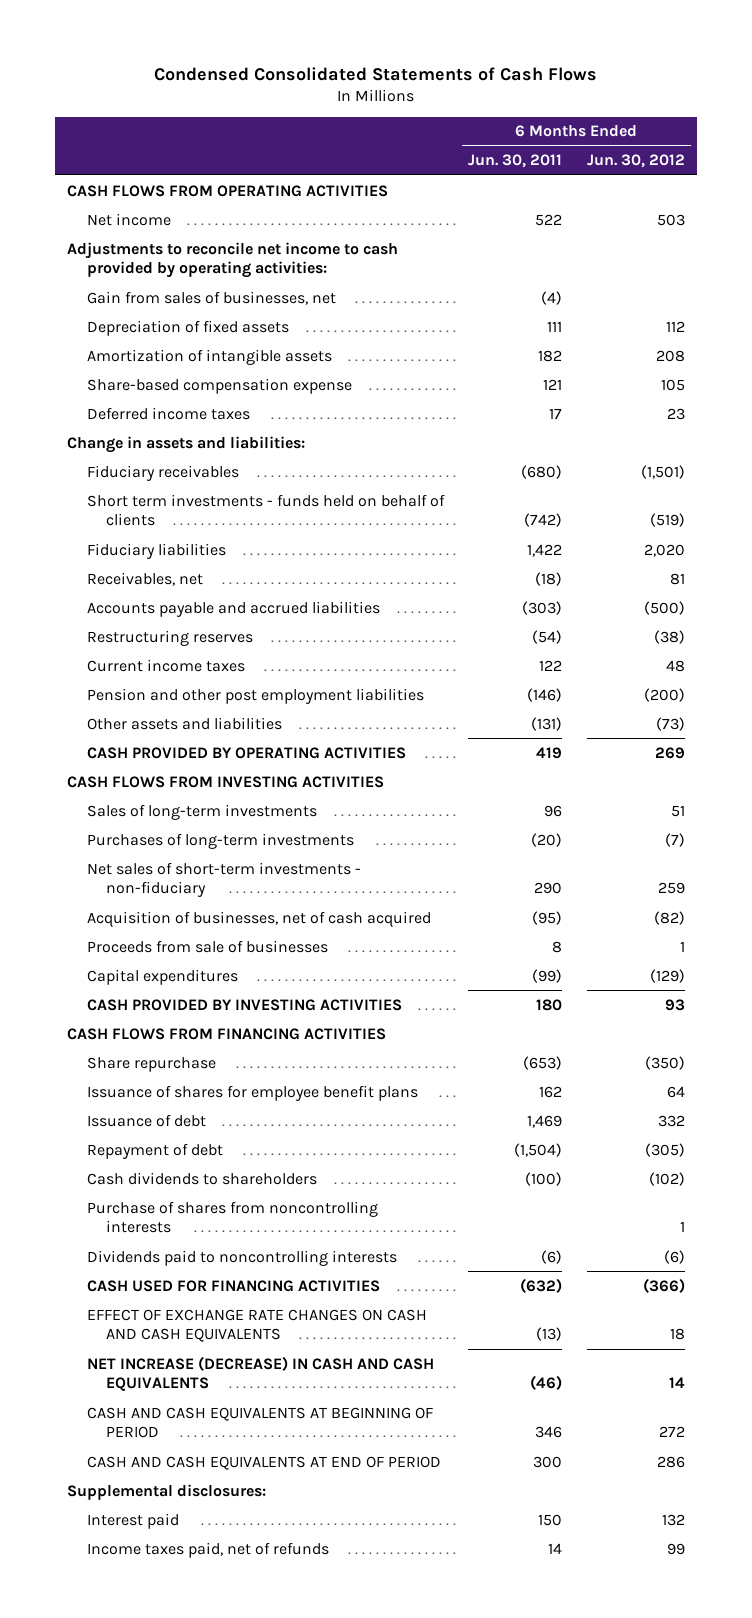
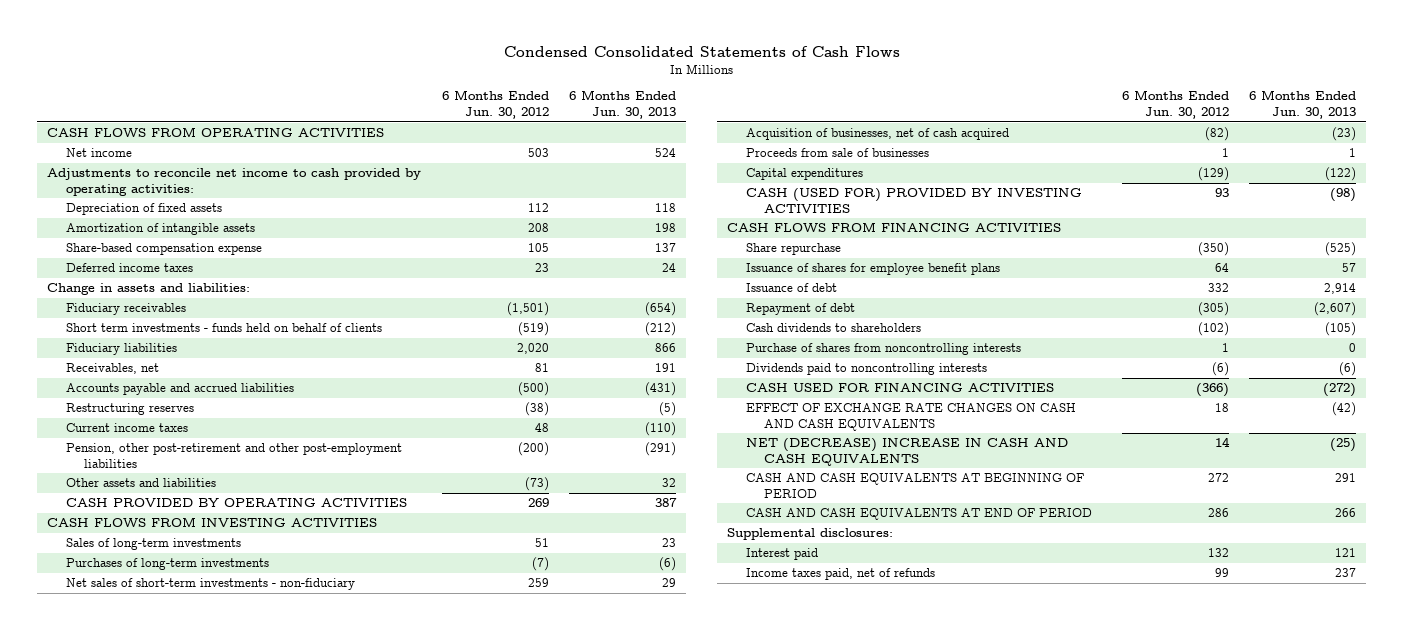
[468,154,563,169] Jun. 30, 2011 -> none
none -> [568,90,676,120] 6 Months Ended Jun. 30, 2013
[86,290,336,305] Gain from sales of businesses, net -> none
[86,687,424,704] Pension and other post employment liabilities -> [65,443,402,468] Pension, other post-retirement and other post-employment liabilities
[86,998,402,1011] CASH PROVIDED BY INVESTING ACTIVITIES -> [745,188,1082,213] CASH (USED FOR) PROVIDED BY INVESTING ACTIVITIES
[86,1355,434,1391] NET INCREASE (DECREASE) IN CASH AND CASH EQUIVALENTS -> [745,438,1068,466] NET (DECREASE) INCREASE IN CASH AND CASH EQUIVALENTS

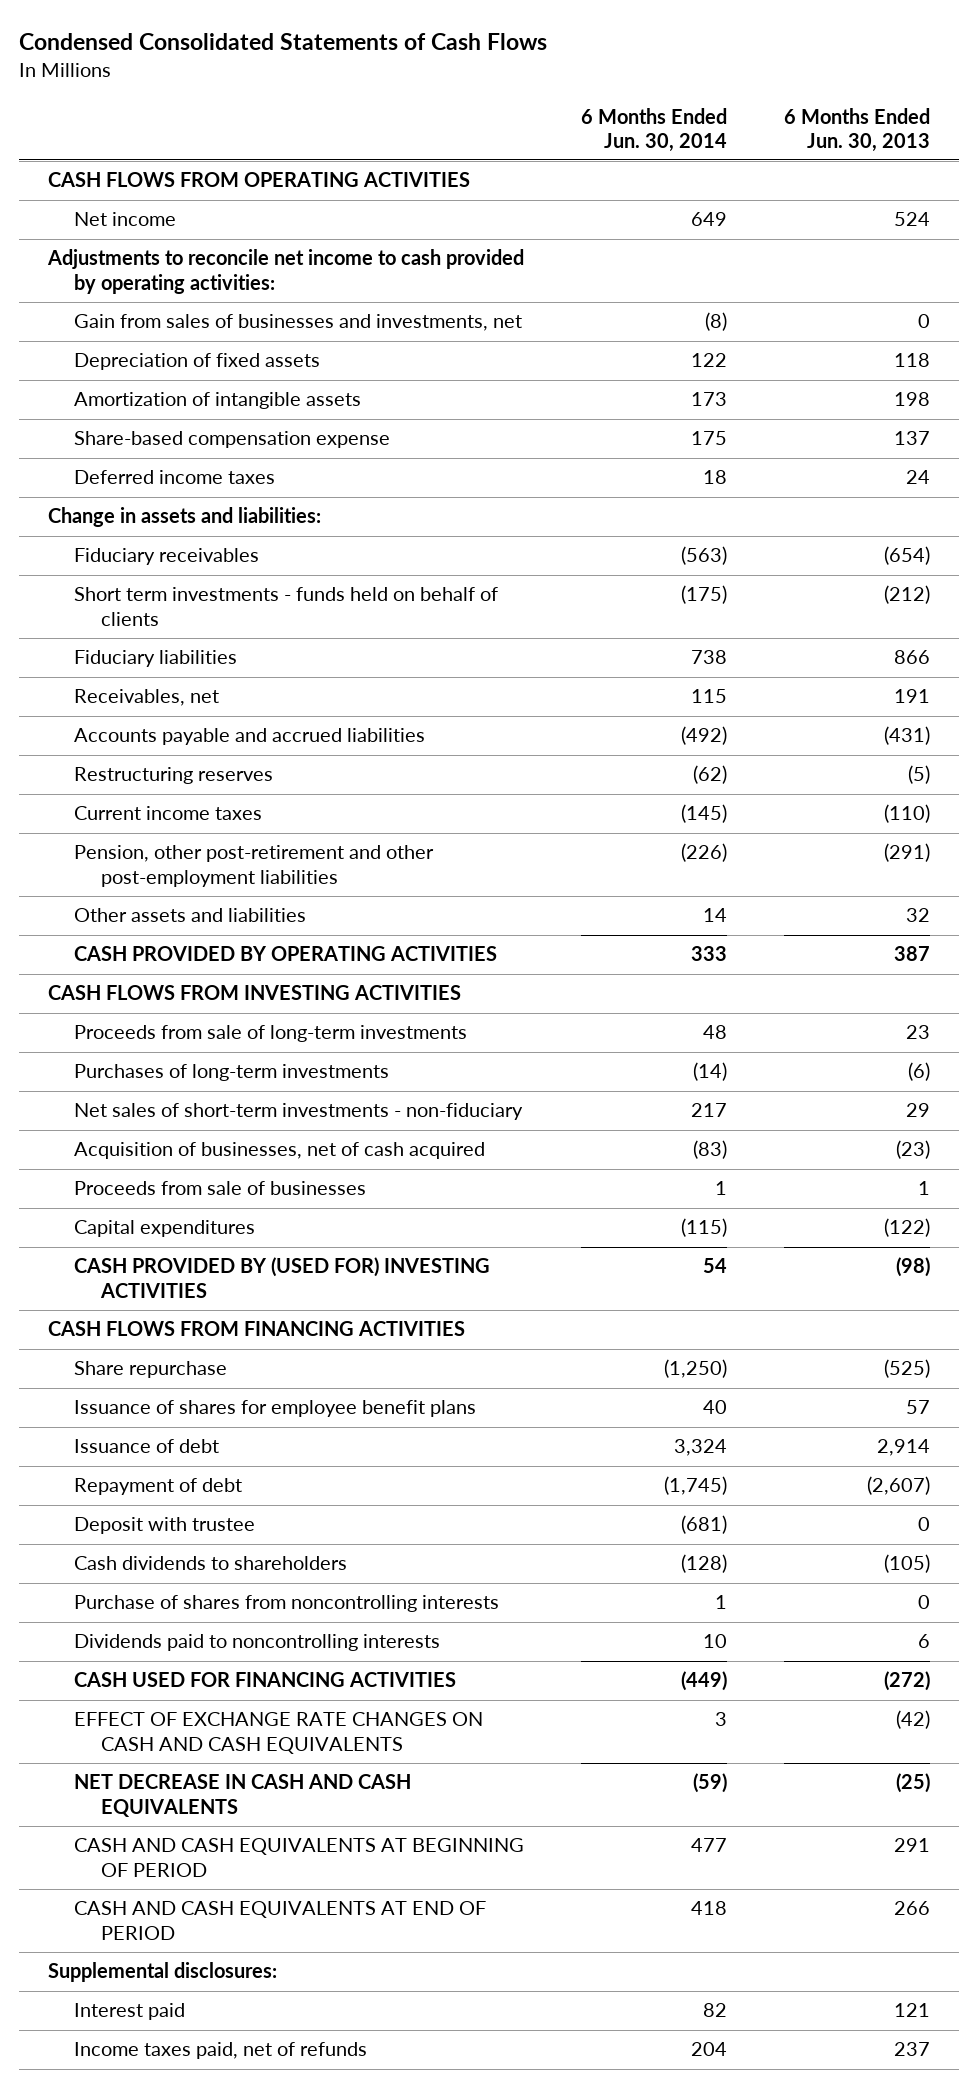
[441,90,549,120] 6 Months Ended Jun. 30, 2012 -> none
none -> [581,107,728,152] 6 Months Ended Jun. 30, 2014
none -> [74,314,523,332] Gain from sales of businesses and investments, net
[65,538,241,551] Sales of long-term investments -> [74,1025,468,1043] Proceeds from sale of long-term investments
[745,188,1082,213] CASH (USED FOR) PROVIDED BY INVESTING ACTIVITIES -> [74,1257,491,1298] CASH PROVIDED BY (USED FOR) INVESTING ACTIVITIES
none -> [74,1517,256,1535] Deposit with trustee
[1339,362,1357,377] (6) -> [918,1634,931,1649] 6
[745,438,1068,466] NET (DECREASE) INCREASE IN CASH AND CASH EQUIVALENTS -> [74,1774,412,1817] NET DECREASE IN CASH AND CASH EQUIVALENTS

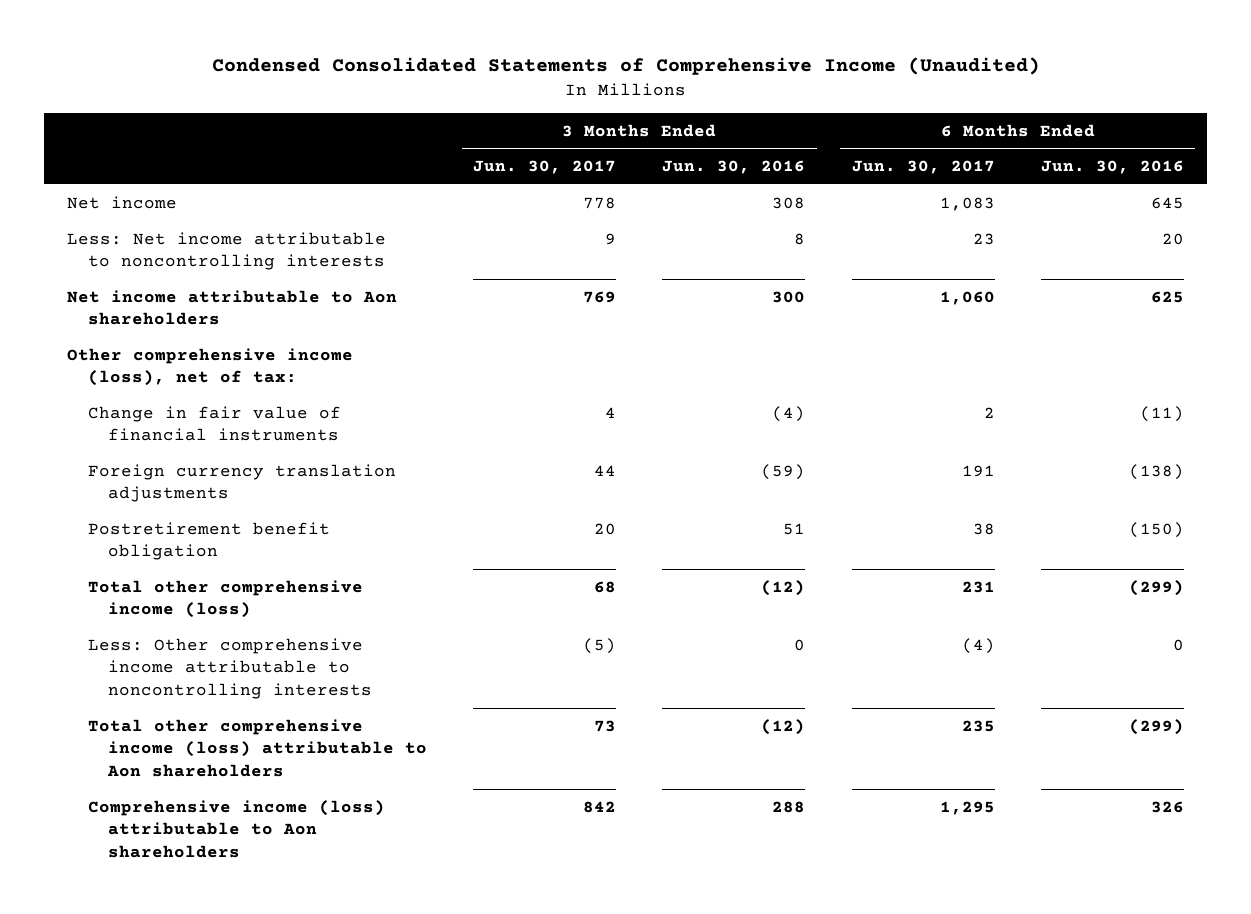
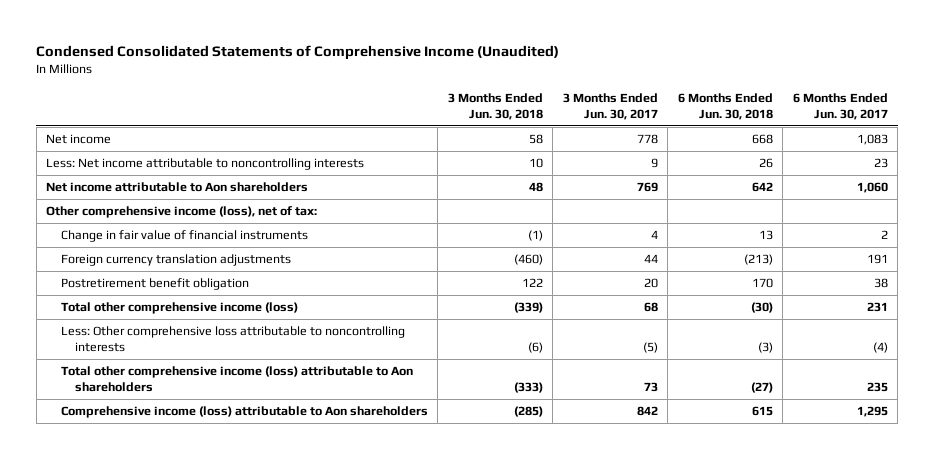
[662,160,806,175] Jun. 30, 2016 -> none
[1040,160,1184,175] Jun. 30, 2016 -> none
none -> [447,92,543,121] 3 Months Ended Jun. 30, 2018
none -> [677,92,773,121] 6 Months Ended Jun. 30, 2018
[87,637,373,699] Less: Other comprehensive income attributable to noncontrolling interests -> [60,325,405,353] Less: Other comprehensive loss attributable to noncontrolling interests

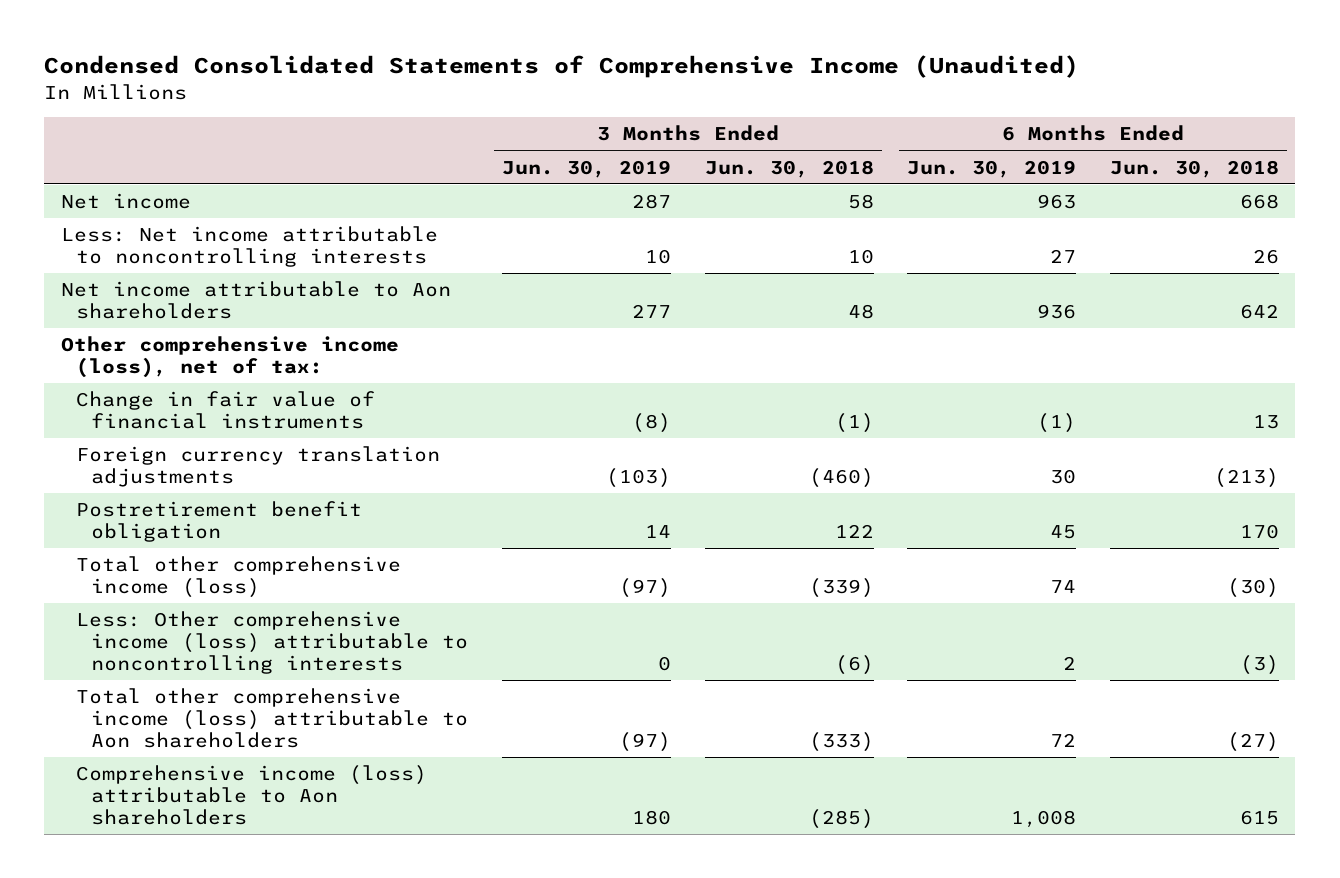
[562,92,658,121] 3 Months Ended Jun. 30, 2017 -> none
[792,92,888,121] 6 Months Ended Jun. 30, 2017 -> none
none -> [501,159,671,178] Jun. 30, 2019
none -> [907,159,1077,178] Jun. 30, 2019
[60,325,405,353] Less: Other comprehensive loss attributable to noncontrolling interests -> [76,611,469,675] Less: Other comprehensive income (loss) attributable to noncontrolling interests

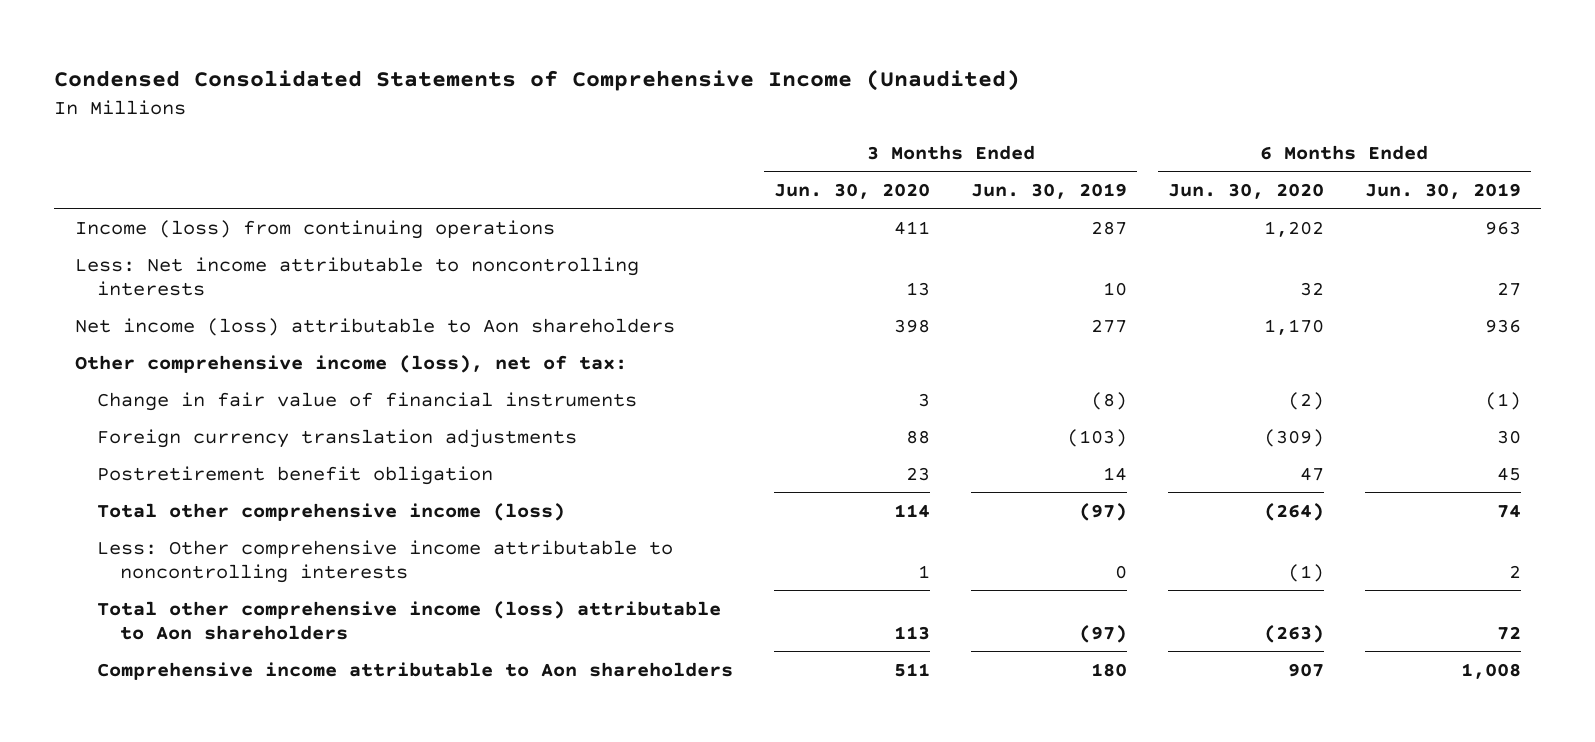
[704,159,874,178] Jun. 30, 2018 -> none
[1109,159,1279,178] Jun. 30, 2018 -> none
none -> [774,182,931,199] Jun. 30, 2020
none -> [1167,182,1324,199] Jun. 30, 2020
[61,193,192,210] Net income -> [74,219,555,239] Income (loss) from continuing operations
[61,281,452,320] Net income attributable to Aon shareholders -> [74,317,675,336] Net income (loss) attributable to Aon shareholders
[76,611,469,675] Less: Other comprehensive income (loss) attributable to noncontrolling interests -> [97,539,674,583] Less: Other comprehensive income attributable to noncontrolling interests
[76,765,428,826] Comprehensive income (loss) attributable to Aon shareholders -> [97,661,734,680] Comprehensive income attributable to Aon shareholders

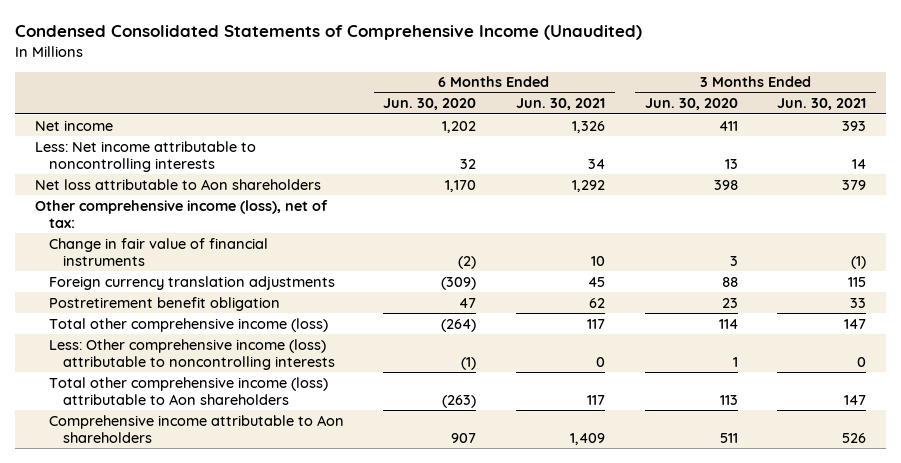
[970,182,1127,199] Jun. 30, 2019 -> none
[1364,182,1521,199] Jun. 30, 2019 -> none
none -> [516,98,606,111] Jun. 30, 2021
none -> [777,98,867,111] Jun. 30, 2021
[74,219,555,239] Income (loss) from continuing operations -> [34,119,113,131] Net income
[74,317,675,336] Net income (loss) attributable to Aon shareholders -> [34,178,321,190] Net loss attributable to Aon shareholders
[97,539,674,583] Less: Other comprehensive income attributable to noncontrolling interests -> [48,338,336,370] Less: Other comprehensive income (loss) attributable to noncontrolling interests

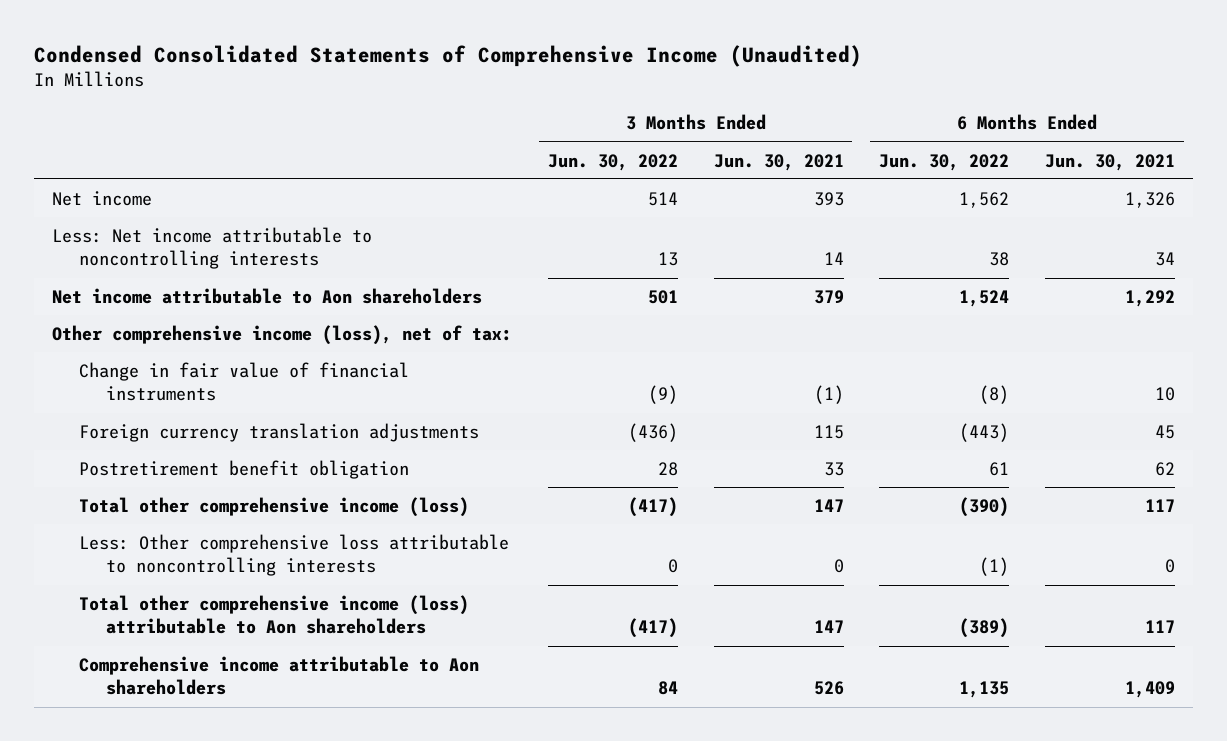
[383,98,477,111] Jun. 30, 2020 -> none
[644,98,738,111] Jun. 30, 2020 -> none
none -> [547,153,678,171] Jun. 30, 2022
none -> [879,153,1010,171] Jun. 30, 2022
[34,178,321,190] Net loss attributable to Aon shareholders -> [52,287,483,304] Net income attributable to Aon shareholders
[48,338,336,370] Less: Other comprehensive income (loss) attributable to noncontrolling interests -> [79,533,510,577] Less: Other comprehensive loss attributable to noncontrolling interests

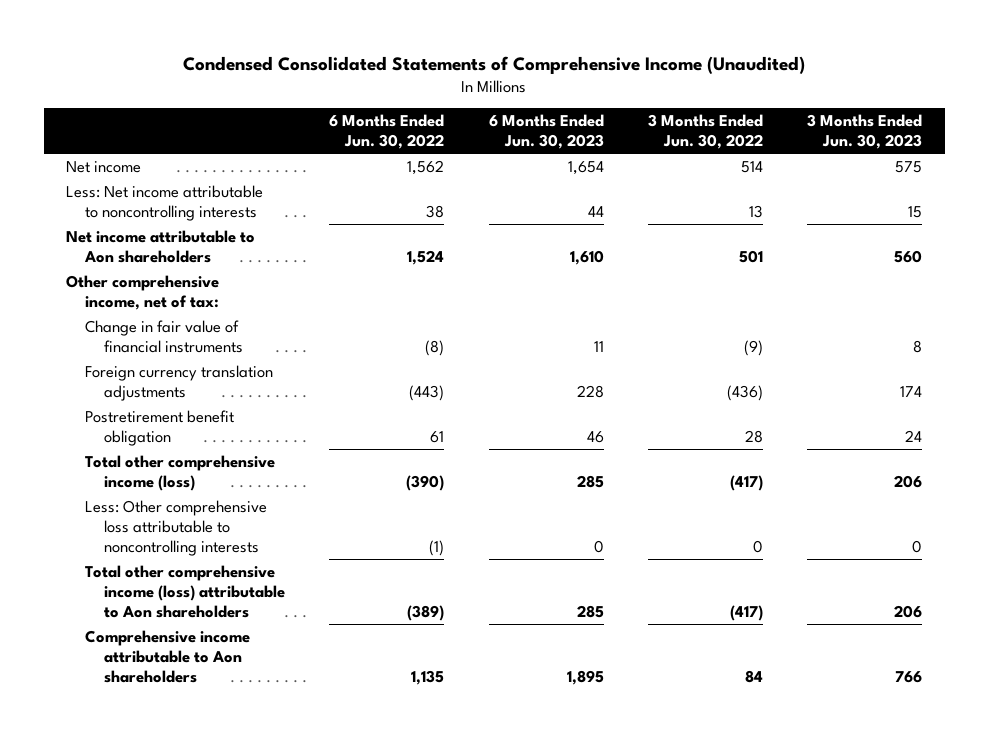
[713,153,844,171] Jun. 30, 2021 -> none
[1045,153,1176,171] Jun. 30, 2021 -> none
none -> [488,114,604,150] 6 Months Ended Jun. 30, 2023
none -> [807,114,923,150] 3 Months Ended Jun. 30, 2023
[52,324,513,345] Other comprehensive income (loss), net of tax: -> [66,274,220,310] Other comprehensive income, net of tax:

